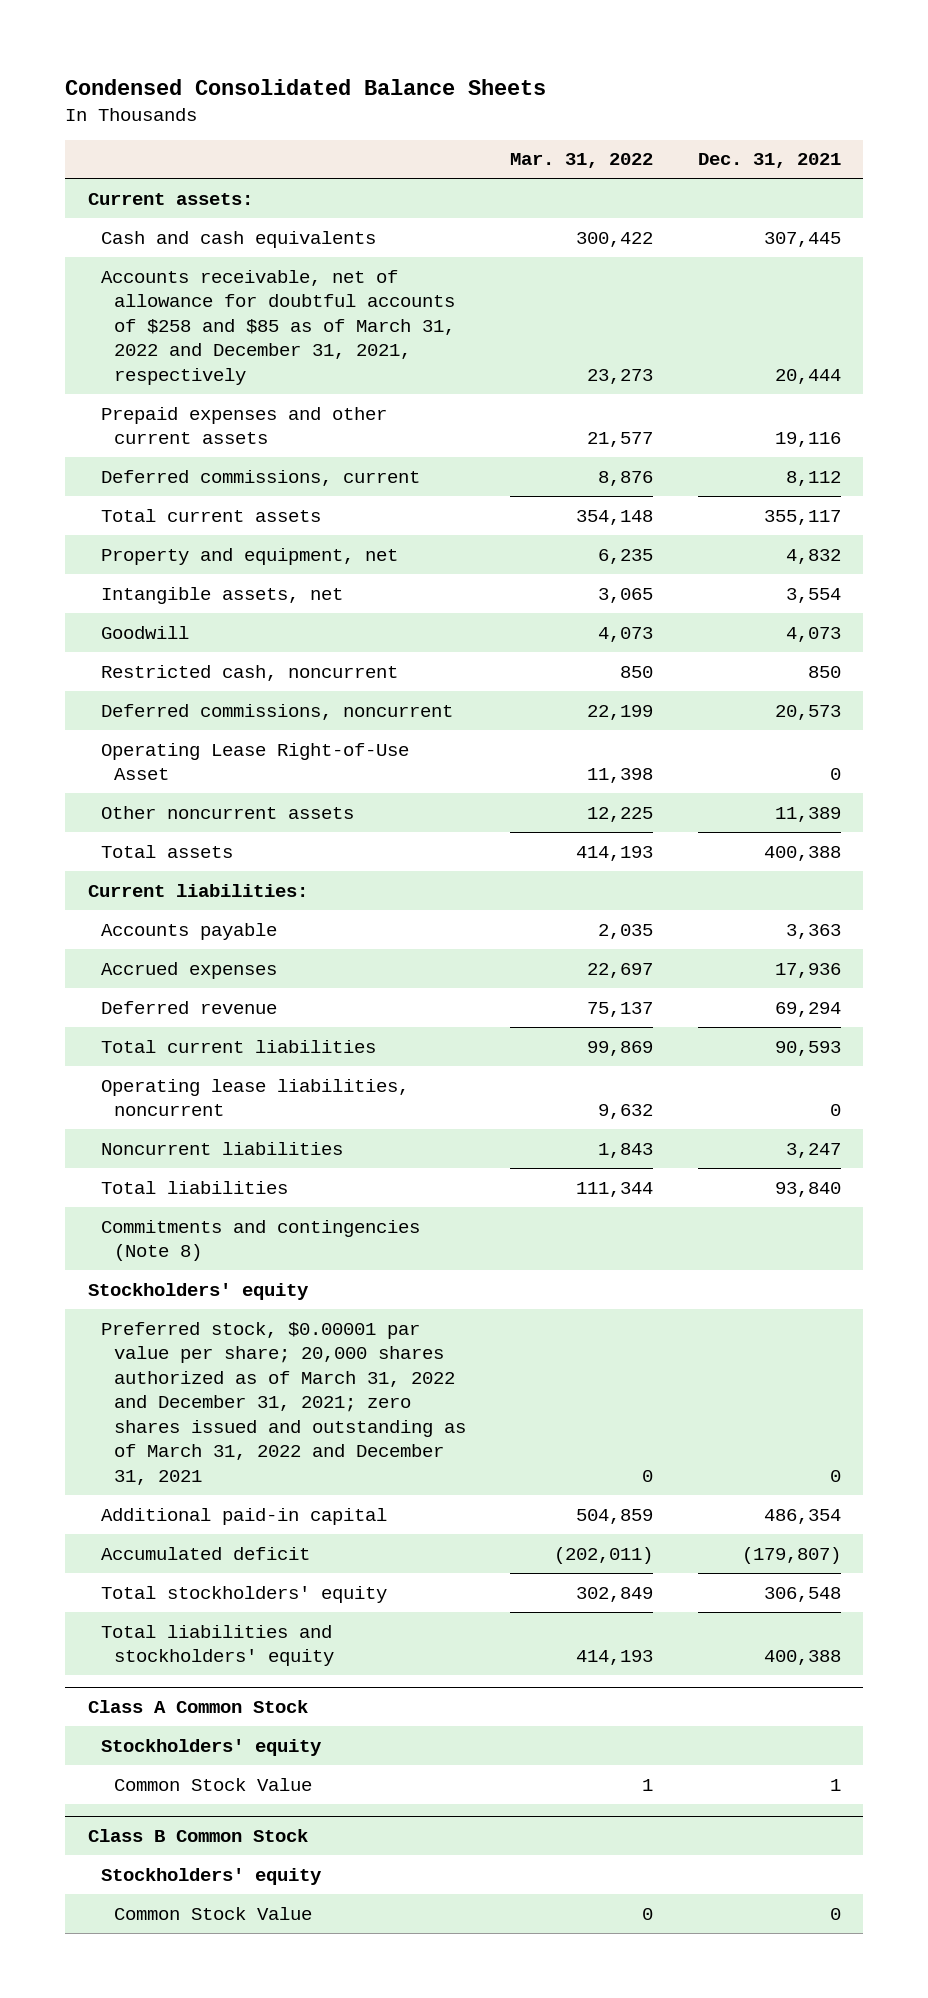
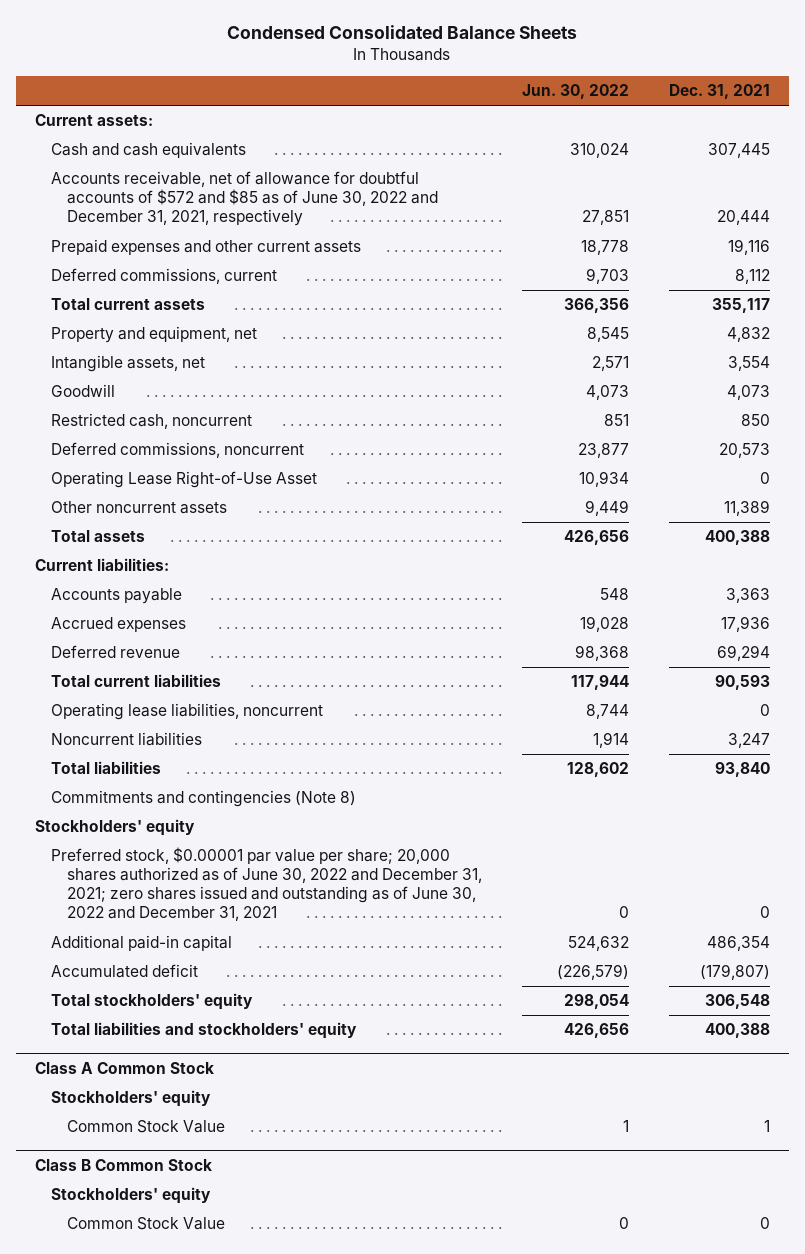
[510,153,654,169] Mar. 31, 2022 -> none
none -> [521,84,629,100] Jun. 30, 2022
[100,269,456,385] Accounts receivable, net of allowance for doubtful accounts of $258 and $85 as of March 31, 2022 and December 31, 2021, respectively -> [51,171,439,227] Accounts receivable, net of allowance for doubtful accounts of $572 and $85 as of June 30, 2022 and December 31, 2021, respectively
[100,1321,467,1485] Preferred stock, $0.00001 par value per share; 20,000 shares authorized as of March 31, 2022 and December 31, 2021; zero shares issued and outstanding as of March 31, 2022 and December 31, 2021 -> [51,847,483,922] Preferred stock, $0.00001 par value per share; 20,000 shares authorized as of June 30, 2022 and December 31, 2021; zero shares issued and outstanding as of June 30, 2022 and December 31, 2021

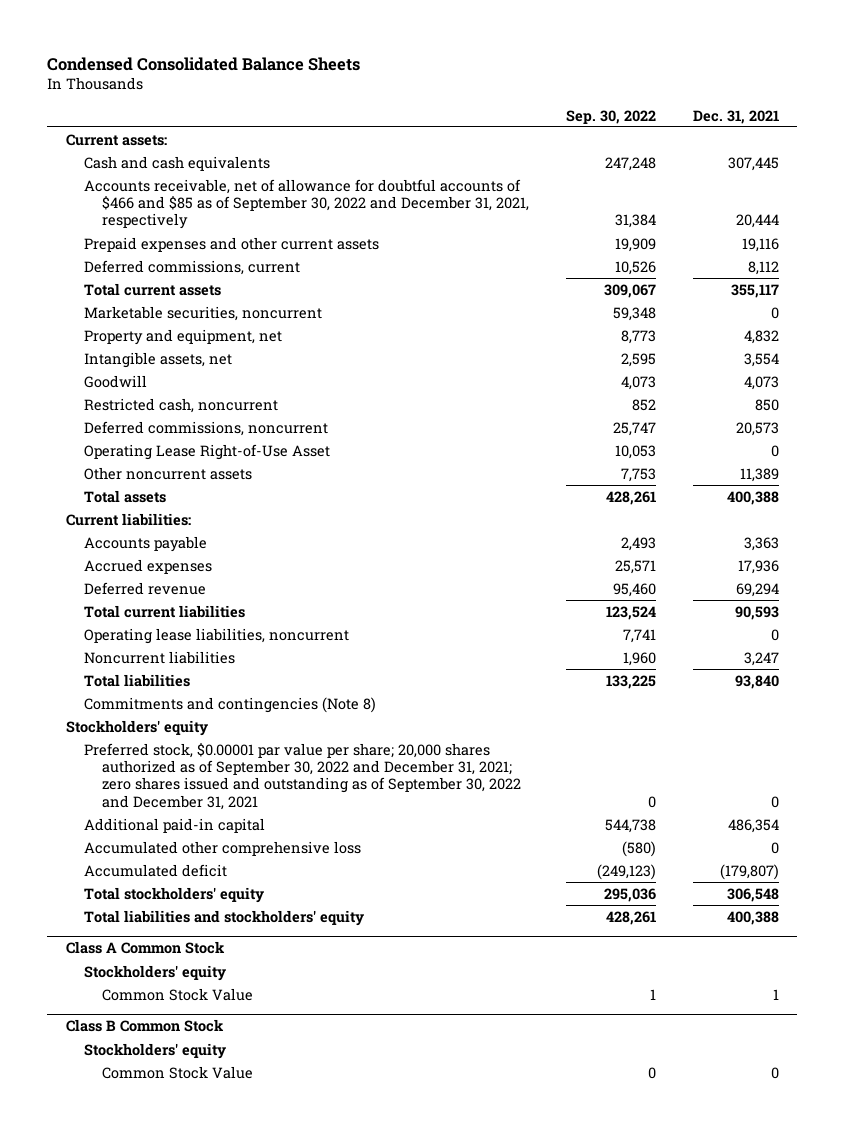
[521,84,629,100] Jun. 30, 2022 -> none
none -> [565,109,656,124] Sep. 30, 2022
[51,171,439,227] Accounts receivable, net of allowance for doubtful accounts of $572 and $85 as of June 30, 2022 and December 31, 2021, respectively -> [83,178,529,230] Accounts receivable, net of allowance for doubtful accounts of $466 and $85 as of September 30, 2022 and December 31, 2021, respectively
none -> [83,305,322,321] Marketable securities, noncurrent
[51,847,483,922] Preferred stock, $0.00001 par value per share; 20,000 shares authorized as of June 30, 2022 and December 31, 2021; zero shares issued and outstanding as of June 30, 2022 and December 31, 2021 -> [83,742,521,810] Preferred stock, $0.00001 par value per share; 20,000 shares authorized as of September 30, 2022 and December 31, 2021; zero shares issued and outstanding as of September 30, 2022 and December 31, 2021
none -> [83,840,361,856] Accumulated other comprehensive loss

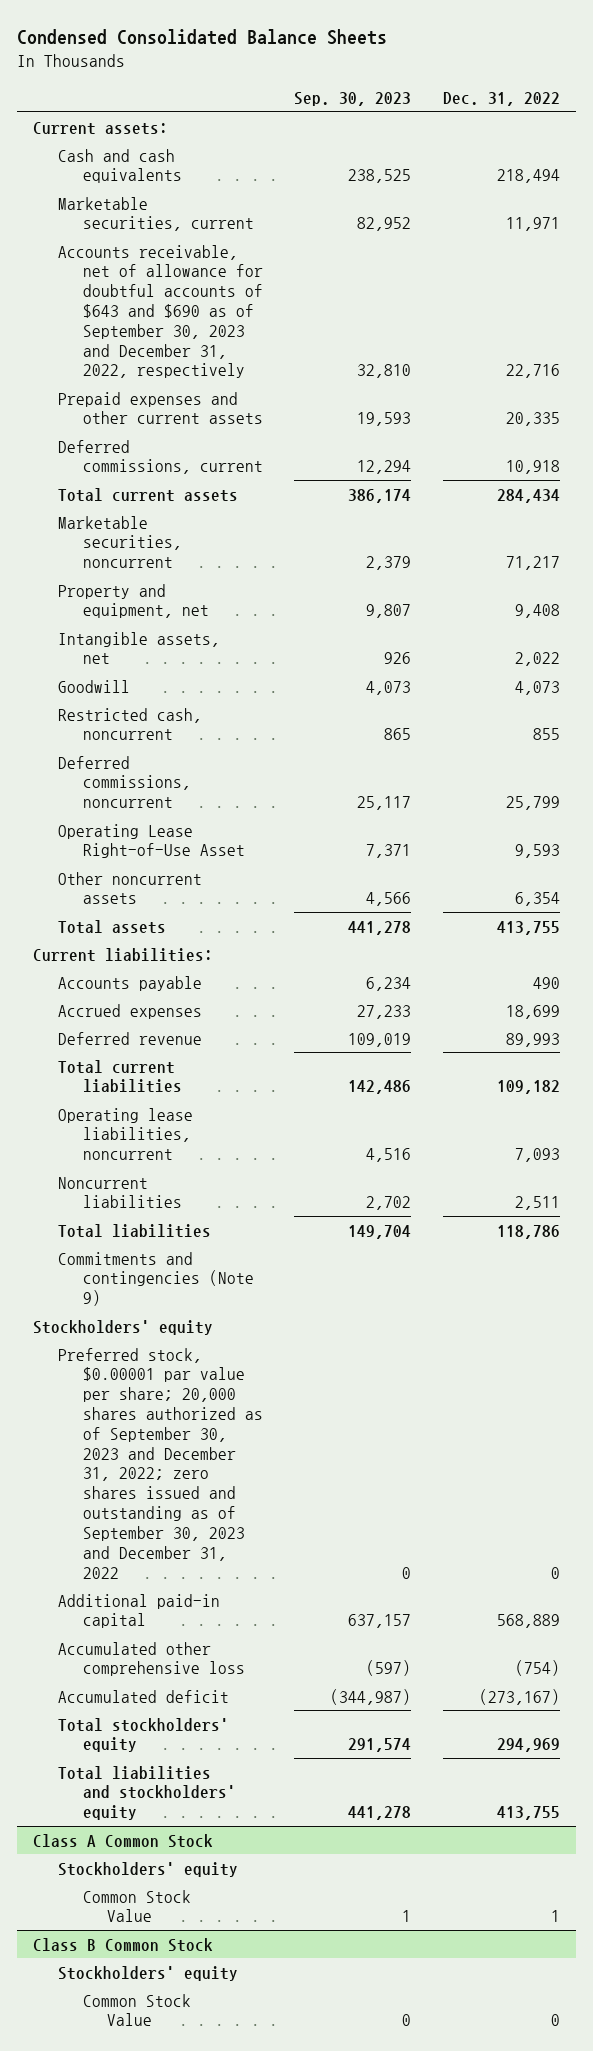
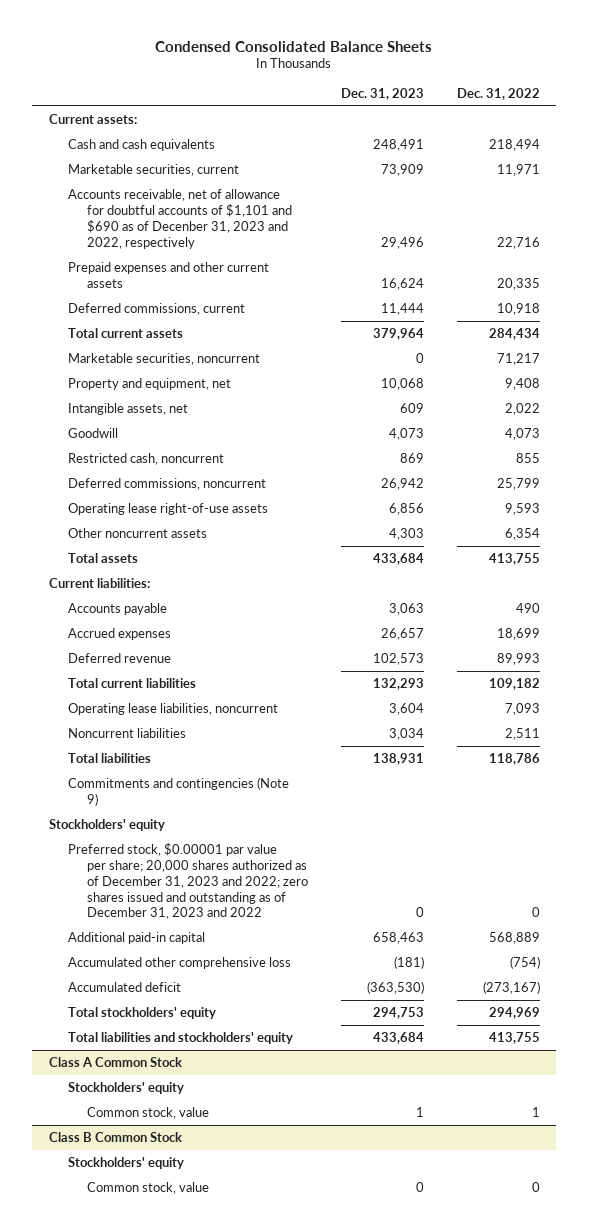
[294,91,412,106] Sep. 30, 2023 -> none
none -> [341,87,425,100] Dec. 31, 2023
[57,244,263,379] Accounts receivable, net of allowance for doubtful accounts of $643 and $690 as of September 30, 2023 and December 31, 2022, respectively -> [68,188,293,249] Accounts receivable, net of allowance for doubtful accounts of $1,101 and $690 as of Decenber 31, 2023 and 2022, respectively
[57,823,245,859] Operating Lease Right-of-Use Asset -> [68,502,269,515] Operating lease right-of-use assets
[57,1347,263,1579] Preferred stock, $0.00001 par value per share; 20,000 shares authorized as of September 30, 2023 and December 31, 2022; zero shares issued and outstanding as of September 30, 2023 and December 31, 2022 -> [68,842,309,920] Preferred stock, $0.00001 par value per share; 20,000 shares authorized as of December 31, 2023 and 2022; zero shares issued and outstanding as of December 31, 2023 and 2022
[82,1889,191,1923] Common Stock Value -> [87,1106,210,1119] Common stock, value
[82,1993,191,2027] Common Stock Value -> [87,1181,210,1194] Common stock, value

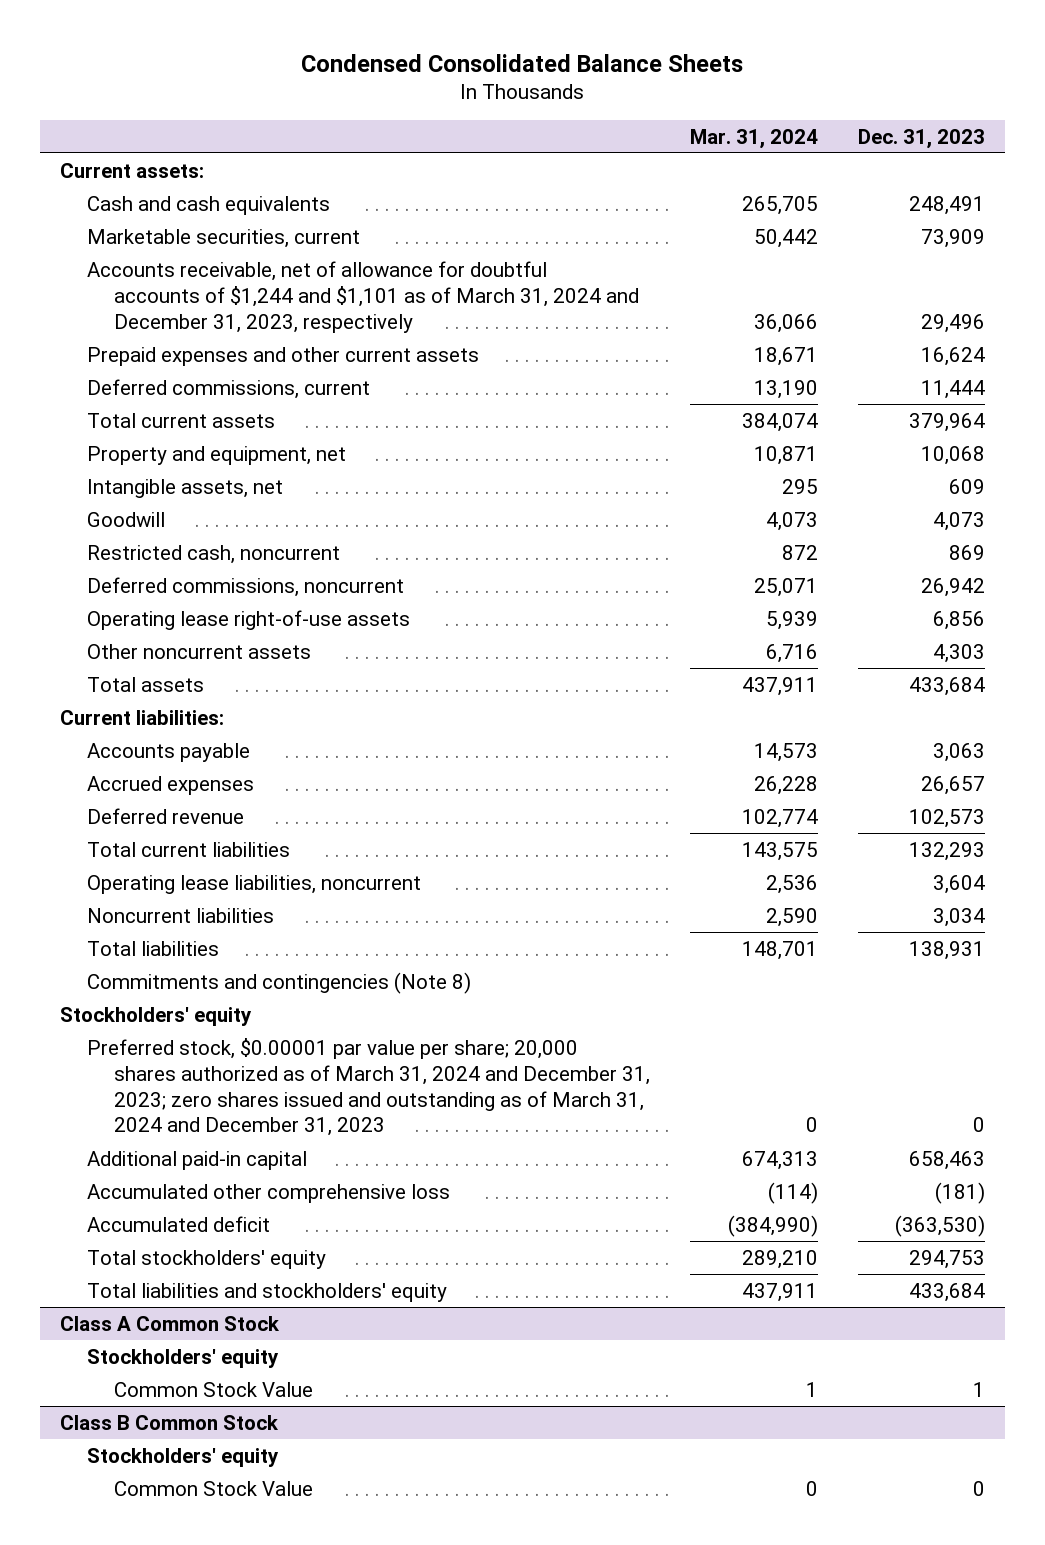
[457,87,541,100] Dec. 31, 2022 -> none
none -> [689,128,818,149] Mar. 31, 2024
[68,188,293,249] Accounts receivable, net of allowance for doubtful accounts of $1,101 and $690 as of Decenber 31, 2023 and 2022, respectively -> [86,260,639,333] Accounts receivable, net of allowance for doubtful accounts of $1,244 and $1,101 as of March 31, 2024 and December 31, 2023, respectively
[68,352,261,365] Marketable securities, noncurrent -> none
[68,776,290,806] Commitments and contingencies (Note 9) -> [86,971,471,994] Commitments and contingencies (Note 8)
[68,842,309,920] Preferred stock, $0.00001 par value per share; 20,000 shares authorized as of December 31, 2023 and 2022; zero shares issued and outstanding as of December 31, 2023 and 2022 -> [86,1037,650,1137] Preferred stock, $0.00001 par value per share; 20,000 shares authorized as of March 31, 2024 and December 31, 2023; zero shares issued and outstanding as of March 31, 2024 and December 31, 2023
[87,1106,210,1119] Common stock, value -> [113,1381,313,1397] Common Stock Value
[87,1181,210,1194] Common stock, value -> [113,1480,313,1496] Common Stock Value

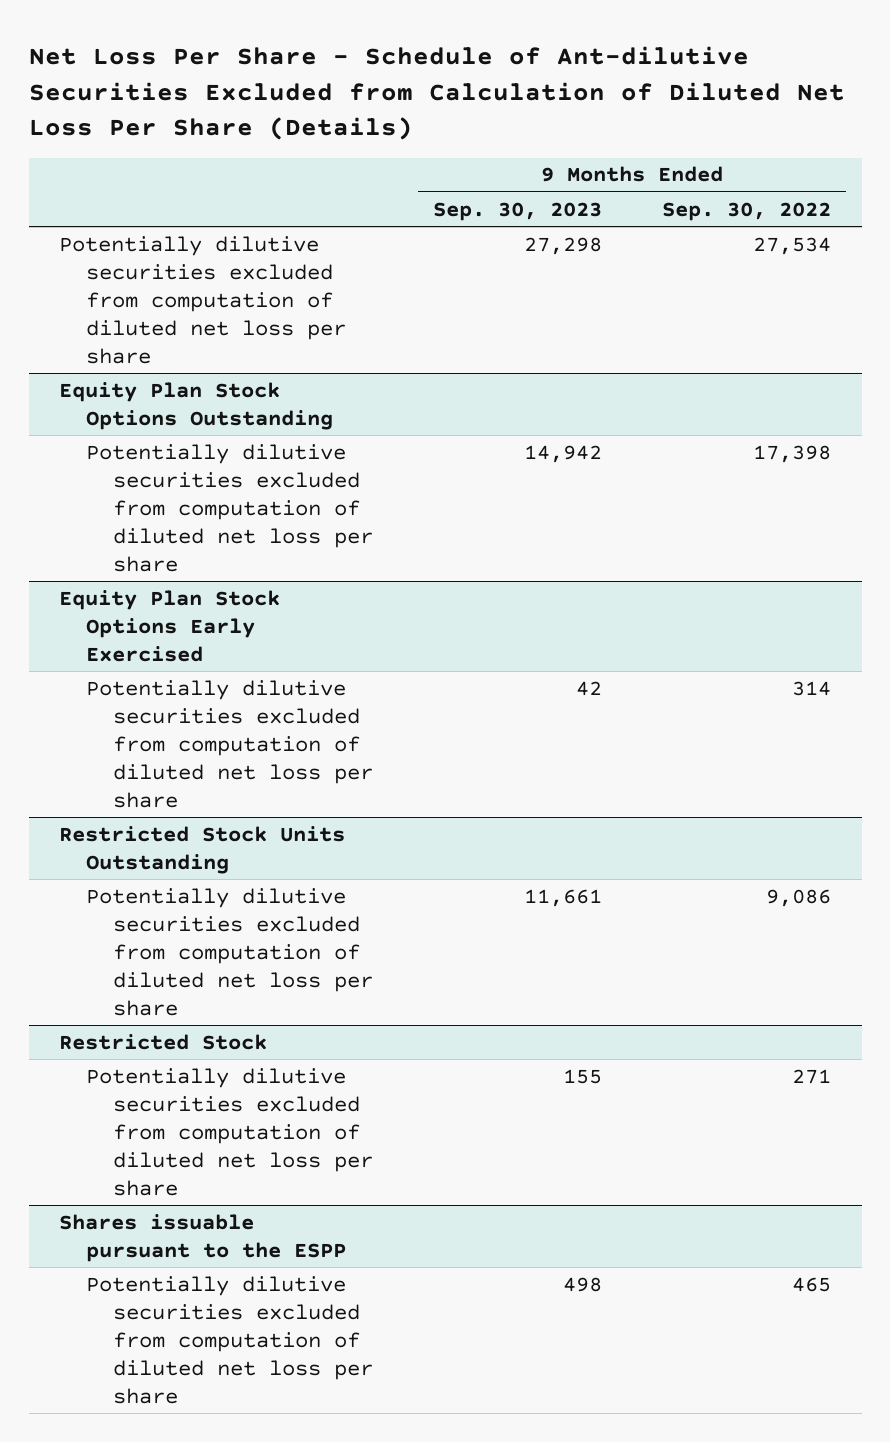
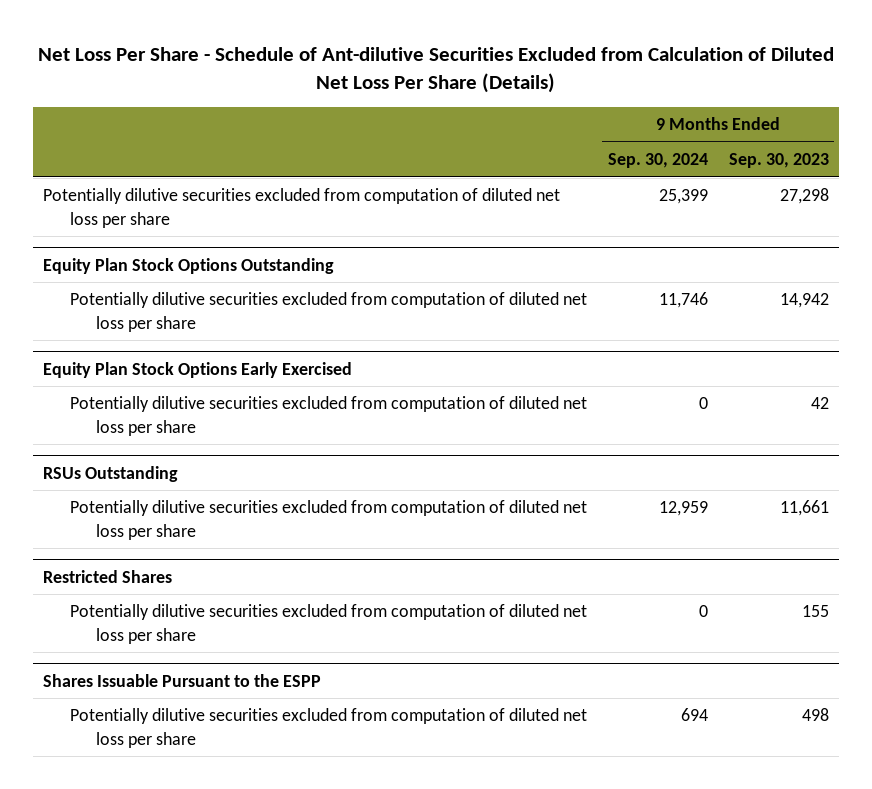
[662,201,832,221] Sep. 30, 2022 -> none
none -> [607,153,708,169] Sep. 30, 2024
[58,825,345,874] Restricted Stock Units Outstanding -> [43,465,179,482] RSUs Outstanding
[58,1033,267,1050] Restricted Stock -> [43,569,173,583] Restricted Shares
[58,1213,347,1262] Shares issuable pursuant to the ESPP -> [43,673,322,687] Shares Issuable Pursuant to the ESPP

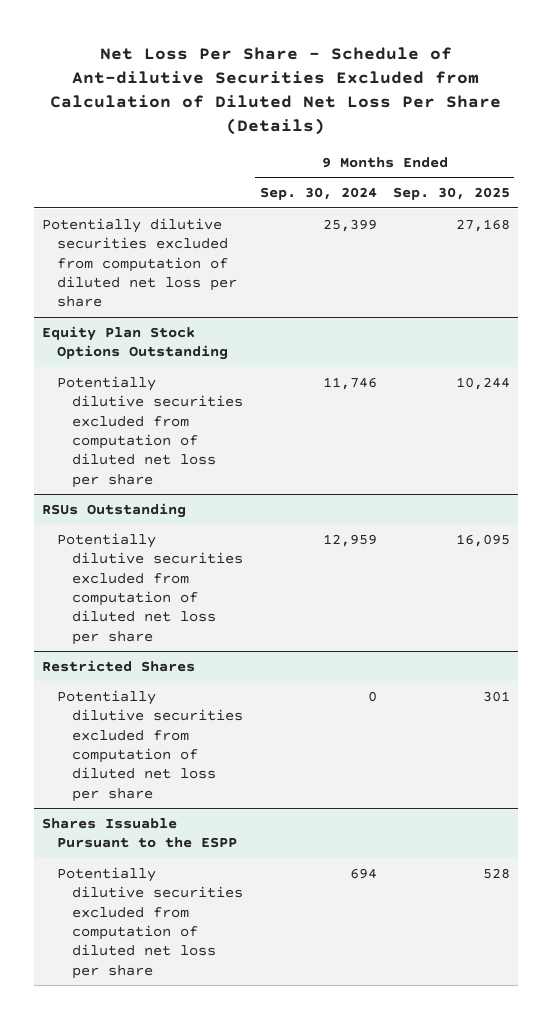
[728,153,829,169] Sep. 30, 2023 -> none
none -> [392,186,510,200] Sep. 30, 2025
[43,361,353,378] Equity Plan Stock Options Early Exercised -> none
[69,396,587,436] Potentially dilutive securities excluded from computation of diluted net loss per share -> none

